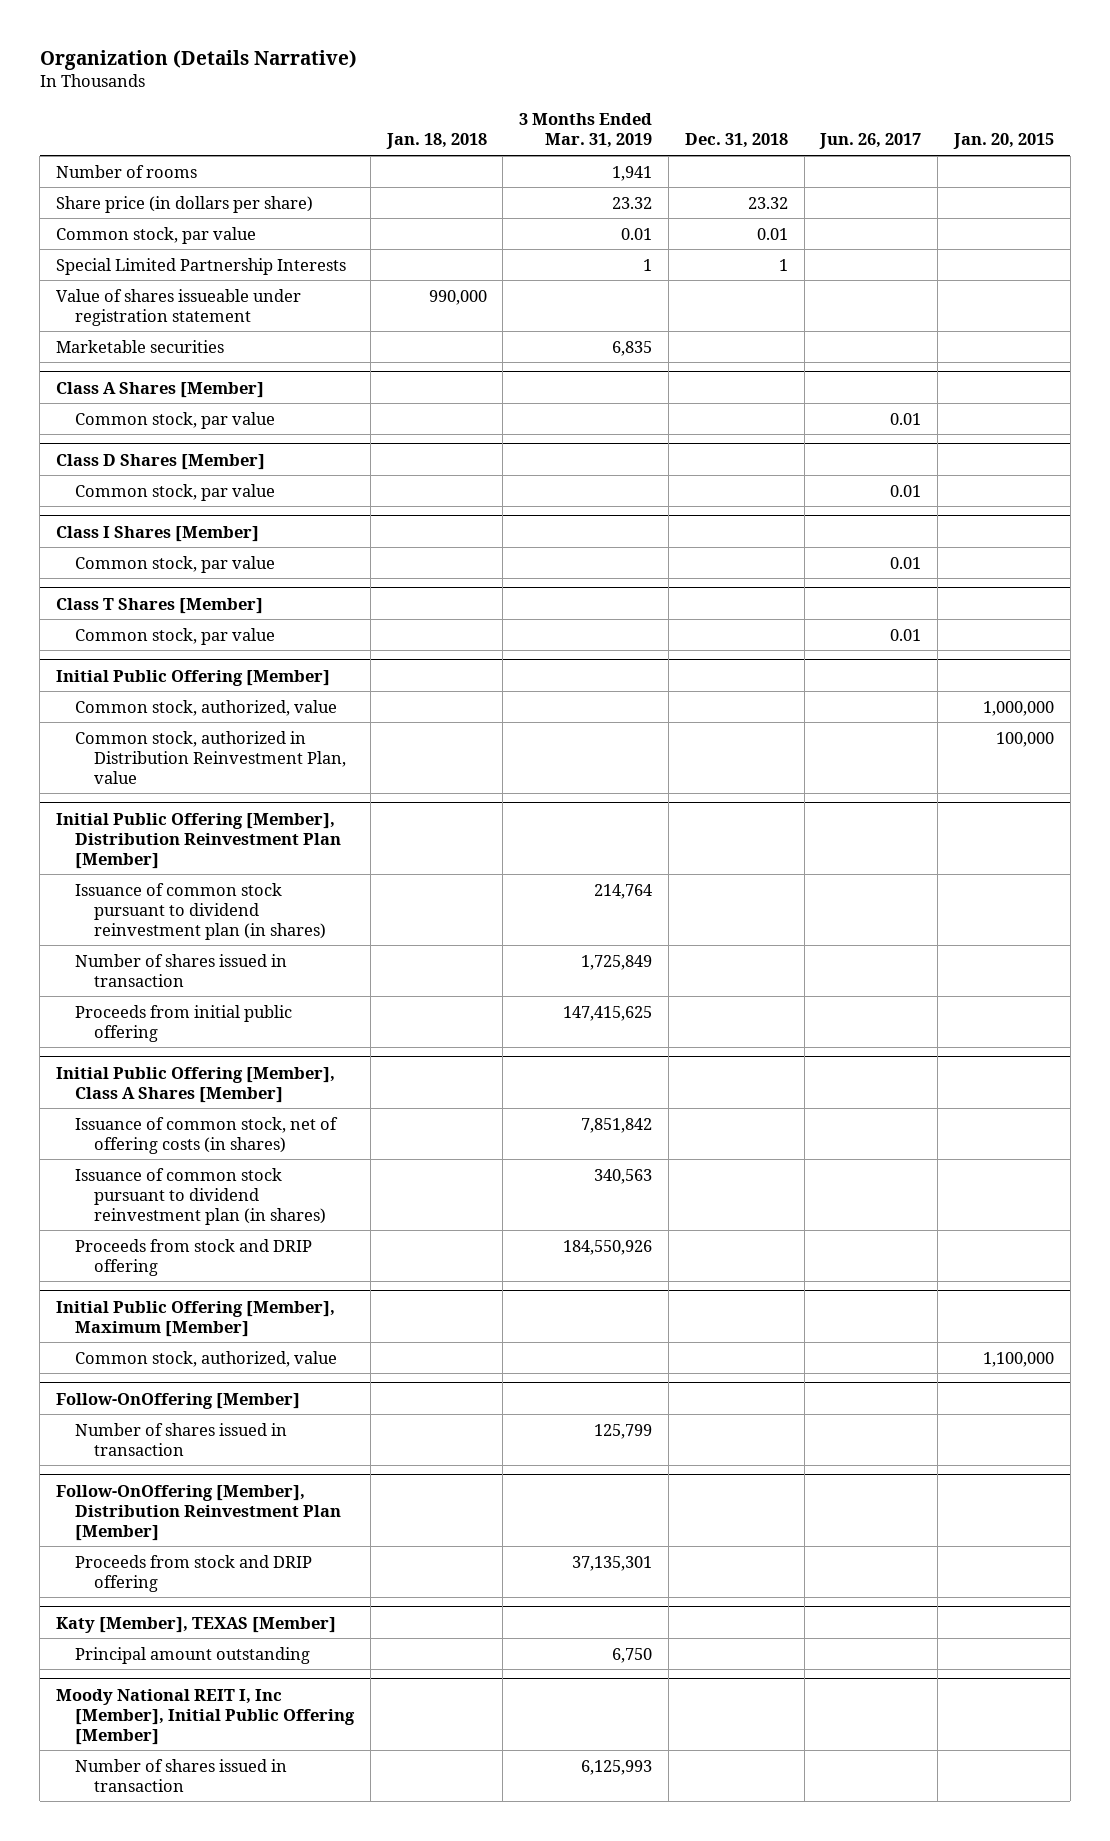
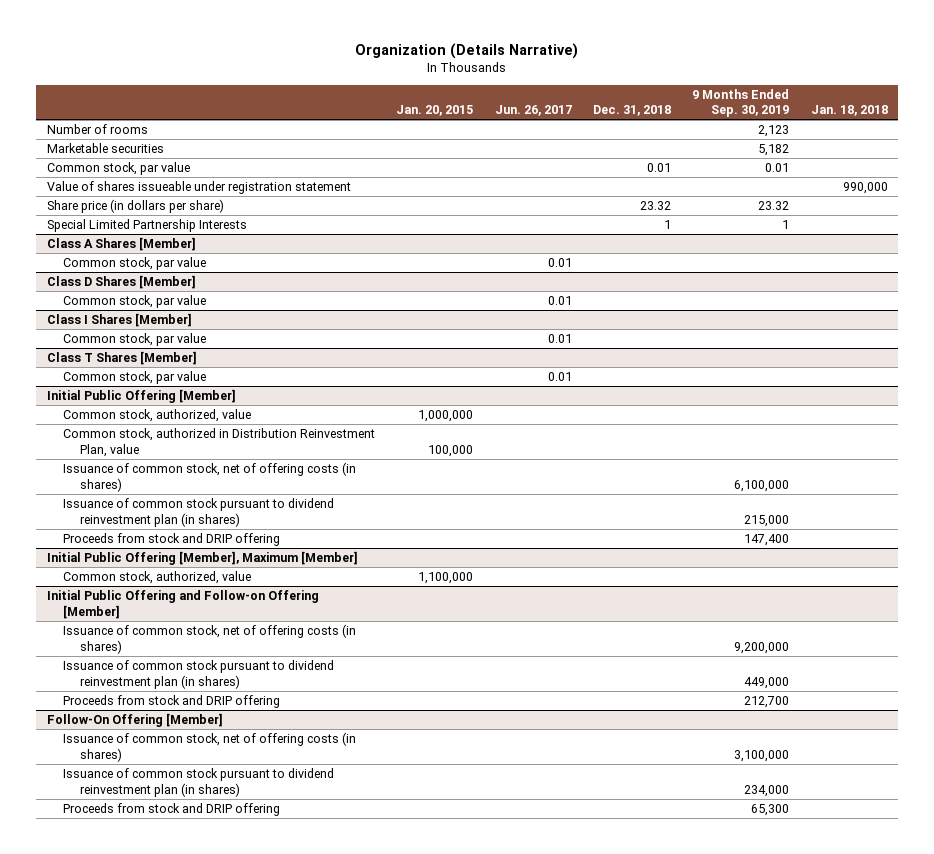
[519,113,653,149] 3 Months Ended Mar. 31, 2019 -> none
none -> [692,88,790,118] 9 Months Ended Sep. 30, 2019
[55,339,224,353] Marketable securities -> [46,142,164,153] Marketable securities
[55,195,313,213] Share price (in dollars per share) -> [46,198,224,213] Share price (in dollars per share)
[55,257,346,275] Special Limited Partnership Interests -> [46,218,247,232] Special Limited Partnership Interests
[55,812,342,869] Initial Public Offering [Member], Distribution Reinvestment Plan [Member] -> none
[75,882,327,940] Issuance of common stock pursuant to dividend reinvestment plan (in shares) -> none
[75,953,288,987] Number of shares issued in transaction -> none
[75,1004,293,1042] Proceeds from initial public offering -> none
[55,1066,335,1103] Initial Public Offering [Member], Class A Shares [Member] -> none
[75,1116,339,1154] Issuance of common stock, net of offering costs (in shares) -> none
[75,1167,327,1225] Issuance of common stock pursuant to dividend reinvestment plan (in shares) -> none
[75,1238,313,1276] Proceeds from stock and DRIP offering -> none
none -> [63,461,357,492] Issuance of common stock, net of offering costs (in shares)
none -> [63,497,335,527] Issuance of common stock pursuant to dividend reinvestment plan (in shares)
none -> [63,532,281,546] Proceeds from stock and DRIP offering
[75,1422,288,1456] Number of shares issued in transaction -> none
[55,1484,342,1541] Follow-OnOffering [Member], Distribution Reinvestment Plan [Member] -> none
[75,1554,313,1592] Proceeds from stock and DRIP offering -> none
[55,1616,336,1633] Katy [Member], TEXAS [Member] -> none
[75,1646,311,1664] Principal amount outstanding -> none
[55,1688,356,1745] Moody National REIT I, Inc [Member], Initial Public Offering [Member] -> none
[75,1758,288,1792] Number of shares issued in transaction -> none
none -> [46,589,319,619] Initial Public Offering and Follow-on Offering [Member]
none -> [63,623,357,654] Issuance of common stock, net of offering costs (in shares)
none -> [63,659,335,689] Issuance of common stock pursuant to dividend reinvestment plan (in shares)
none -> [63,694,281,708] Proceeds from stock and DRIP offering
[55,1392,300,1409] Follow-OnOffering [Member] -> [46,712,223,727] Follow-On Offering [Member]
none -> [63,731,357,762] Issuance of common stock, net of offering costs (in shares)
none -> [63,767,335,797] Issuance of common stock pursuant to dividend reinvestment plan (in shares)
none -> [63,802,281,816] Proceeds from stock and DRIP offering

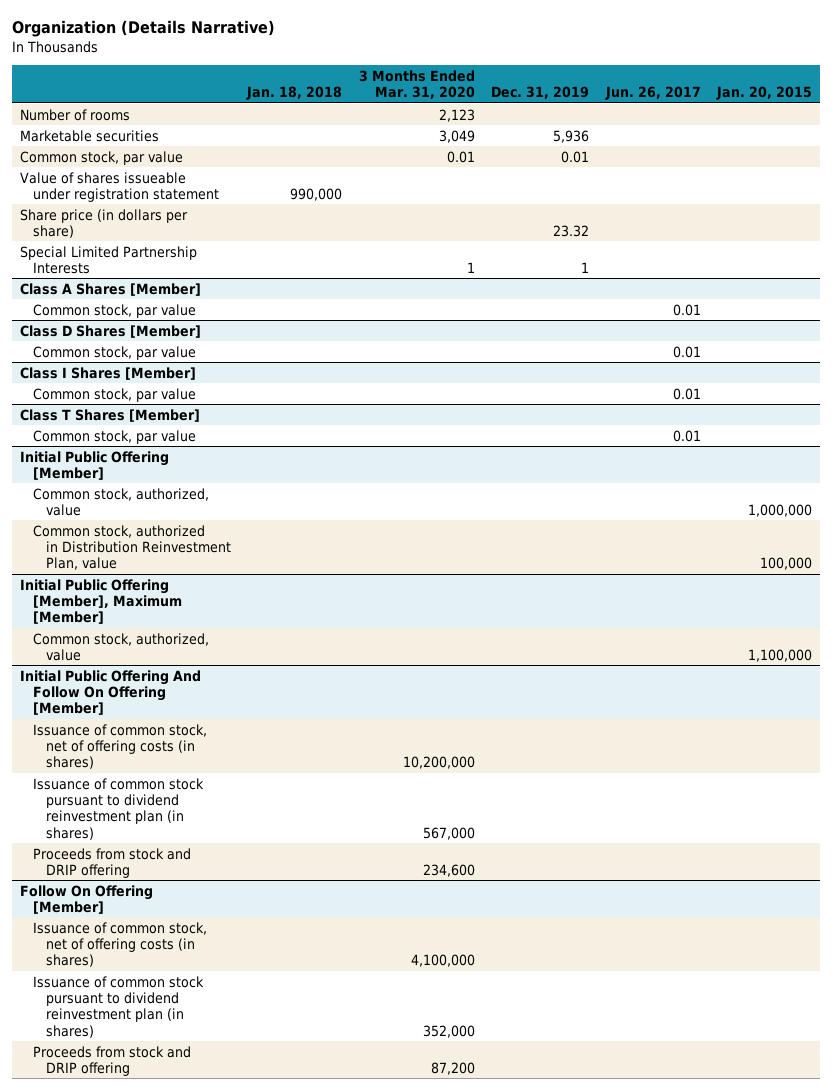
[593,105,672,117] Dec. 31, 2018 -> none
[692,88,790,118] 9 Months Ended Sep. 30, 2019 -> none
none -> [358,69,475,100] 3 Months Ended Mar. 31, 2020
none -> [491,86,590,100] Dec. 31, 2019
[63,461,357,492] Issuance of common stock, net of offering costs (in shares) -> none
[63,497,335,527] Issuance of common stock pursuant to dividend reinvestment plan (in shares) -> none
[63,532,281,546] Proceeds from stock and DRIP offering -> none
[46,589,319,619] Initial Public Offering and Follow-on Offering [Member] -> [19,669,201,716] Initial Public Offering And Follow On Offering [Member]
[46,712,223,727] Follow-On Offering [Member] -> [19,884,153,914] Follow On Offering [Member]

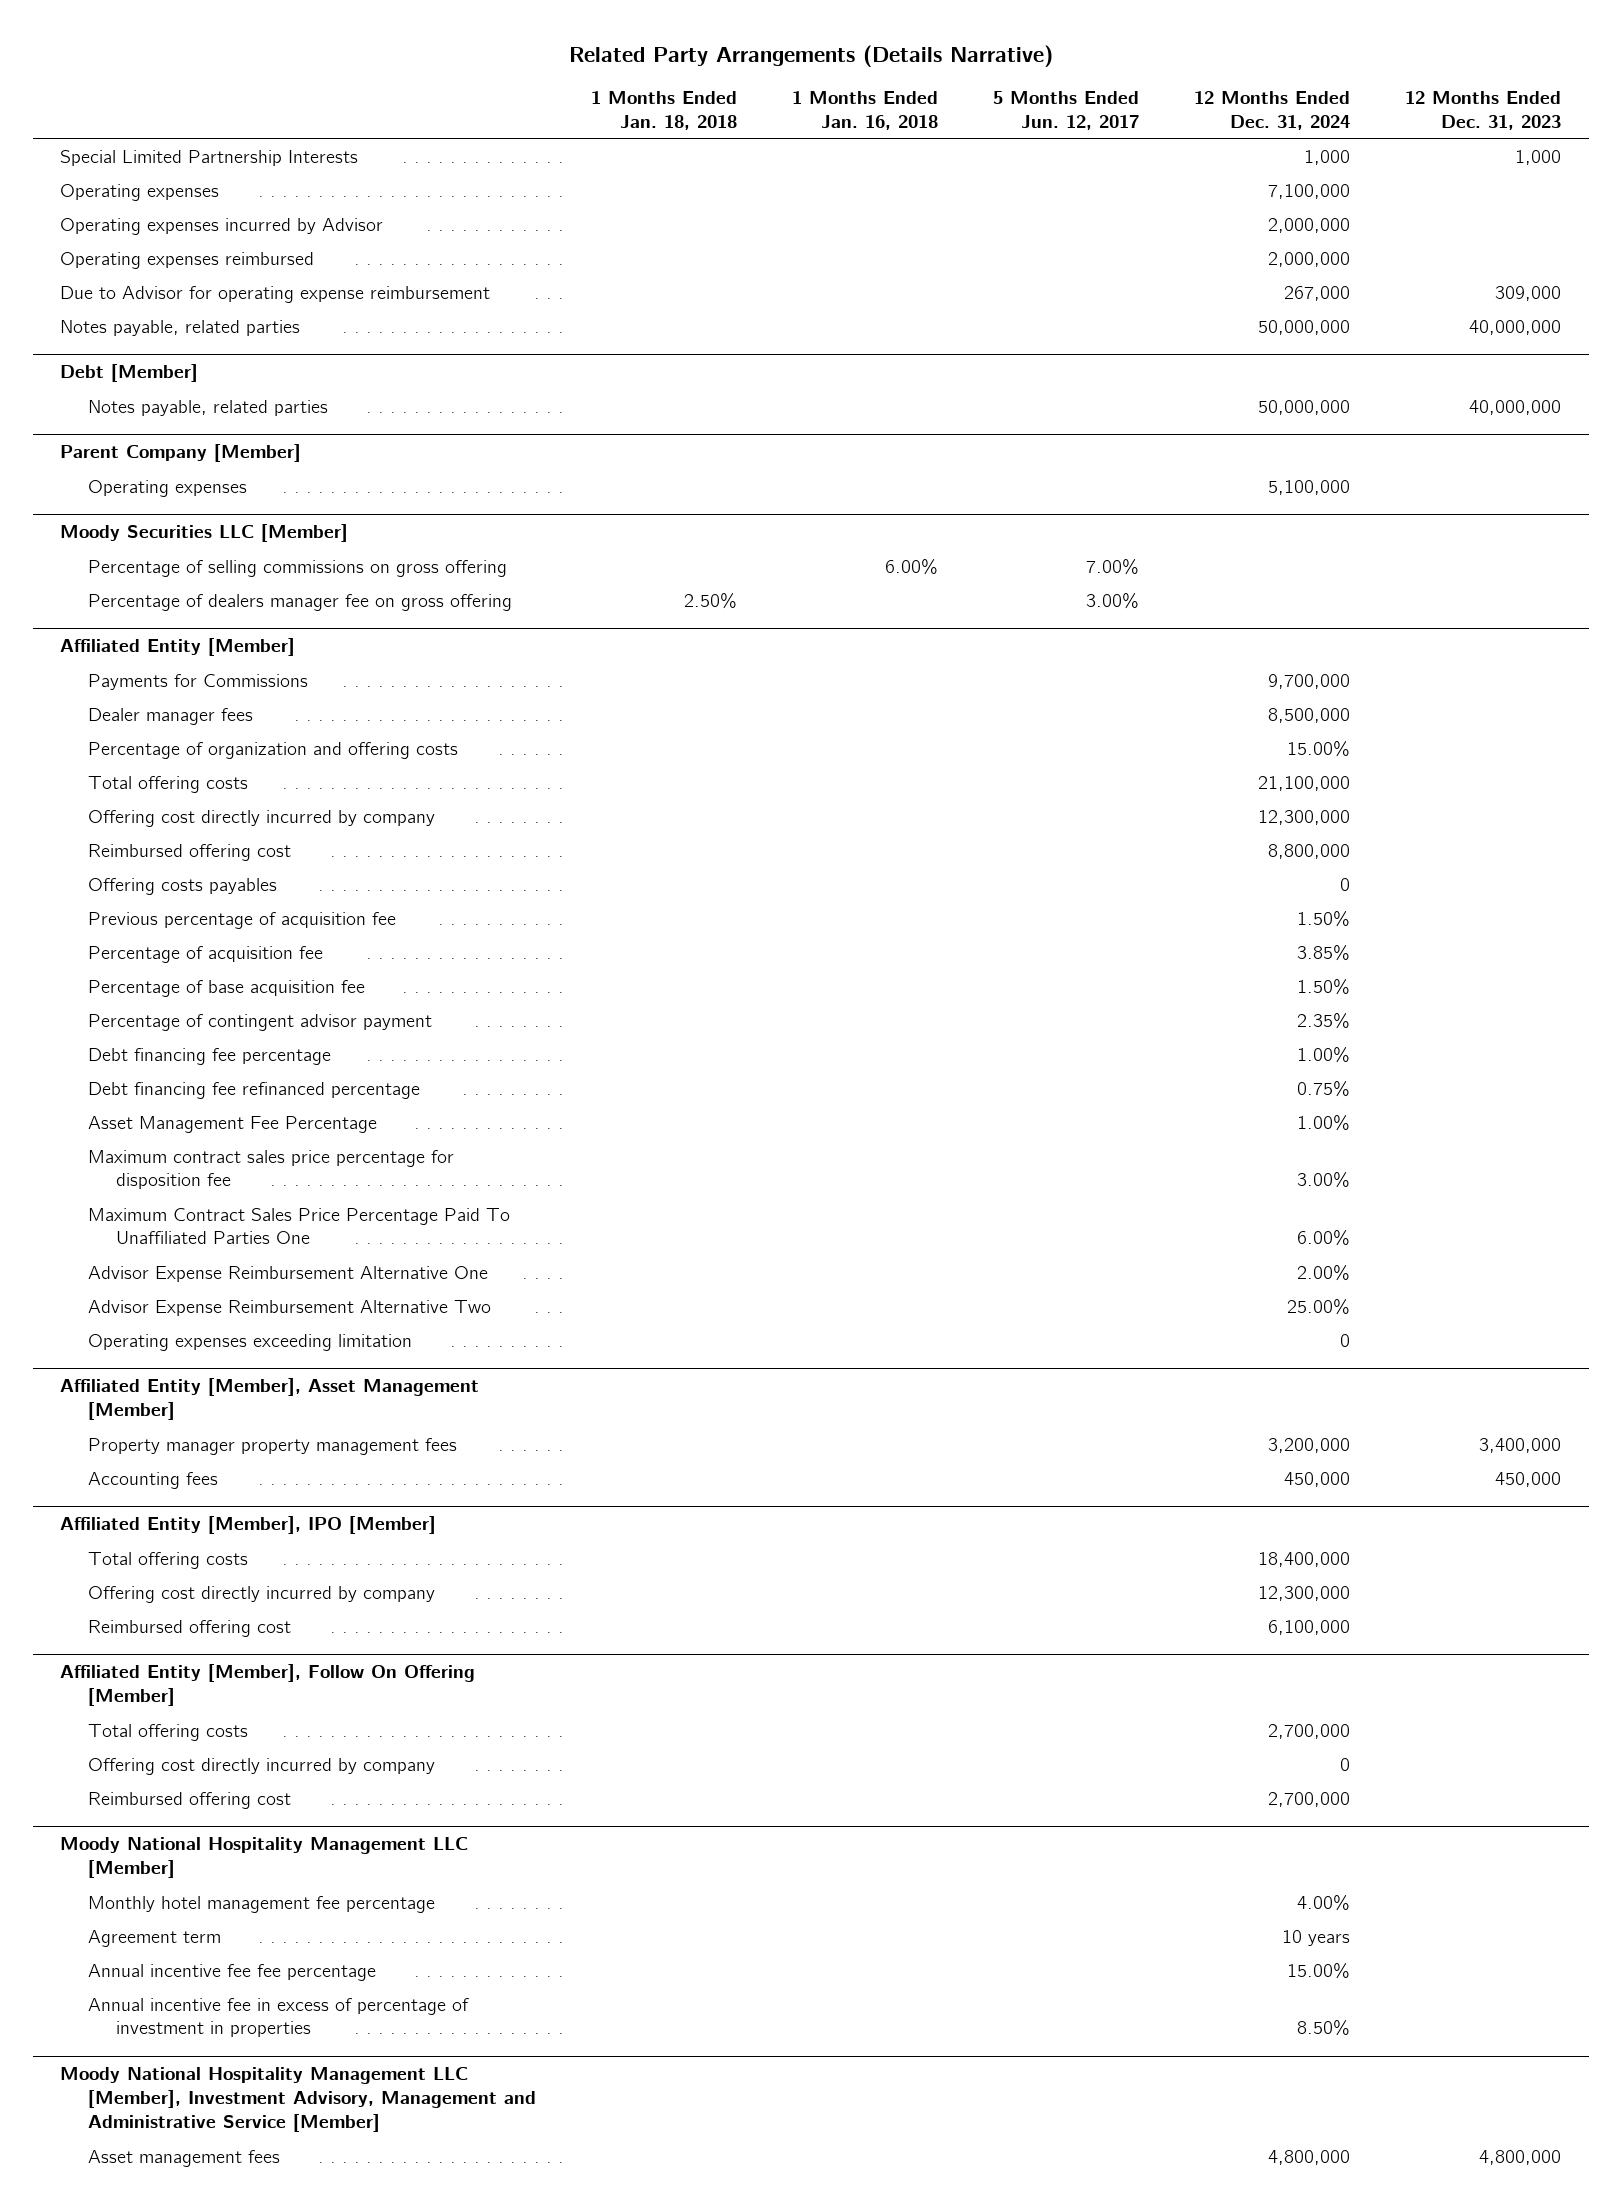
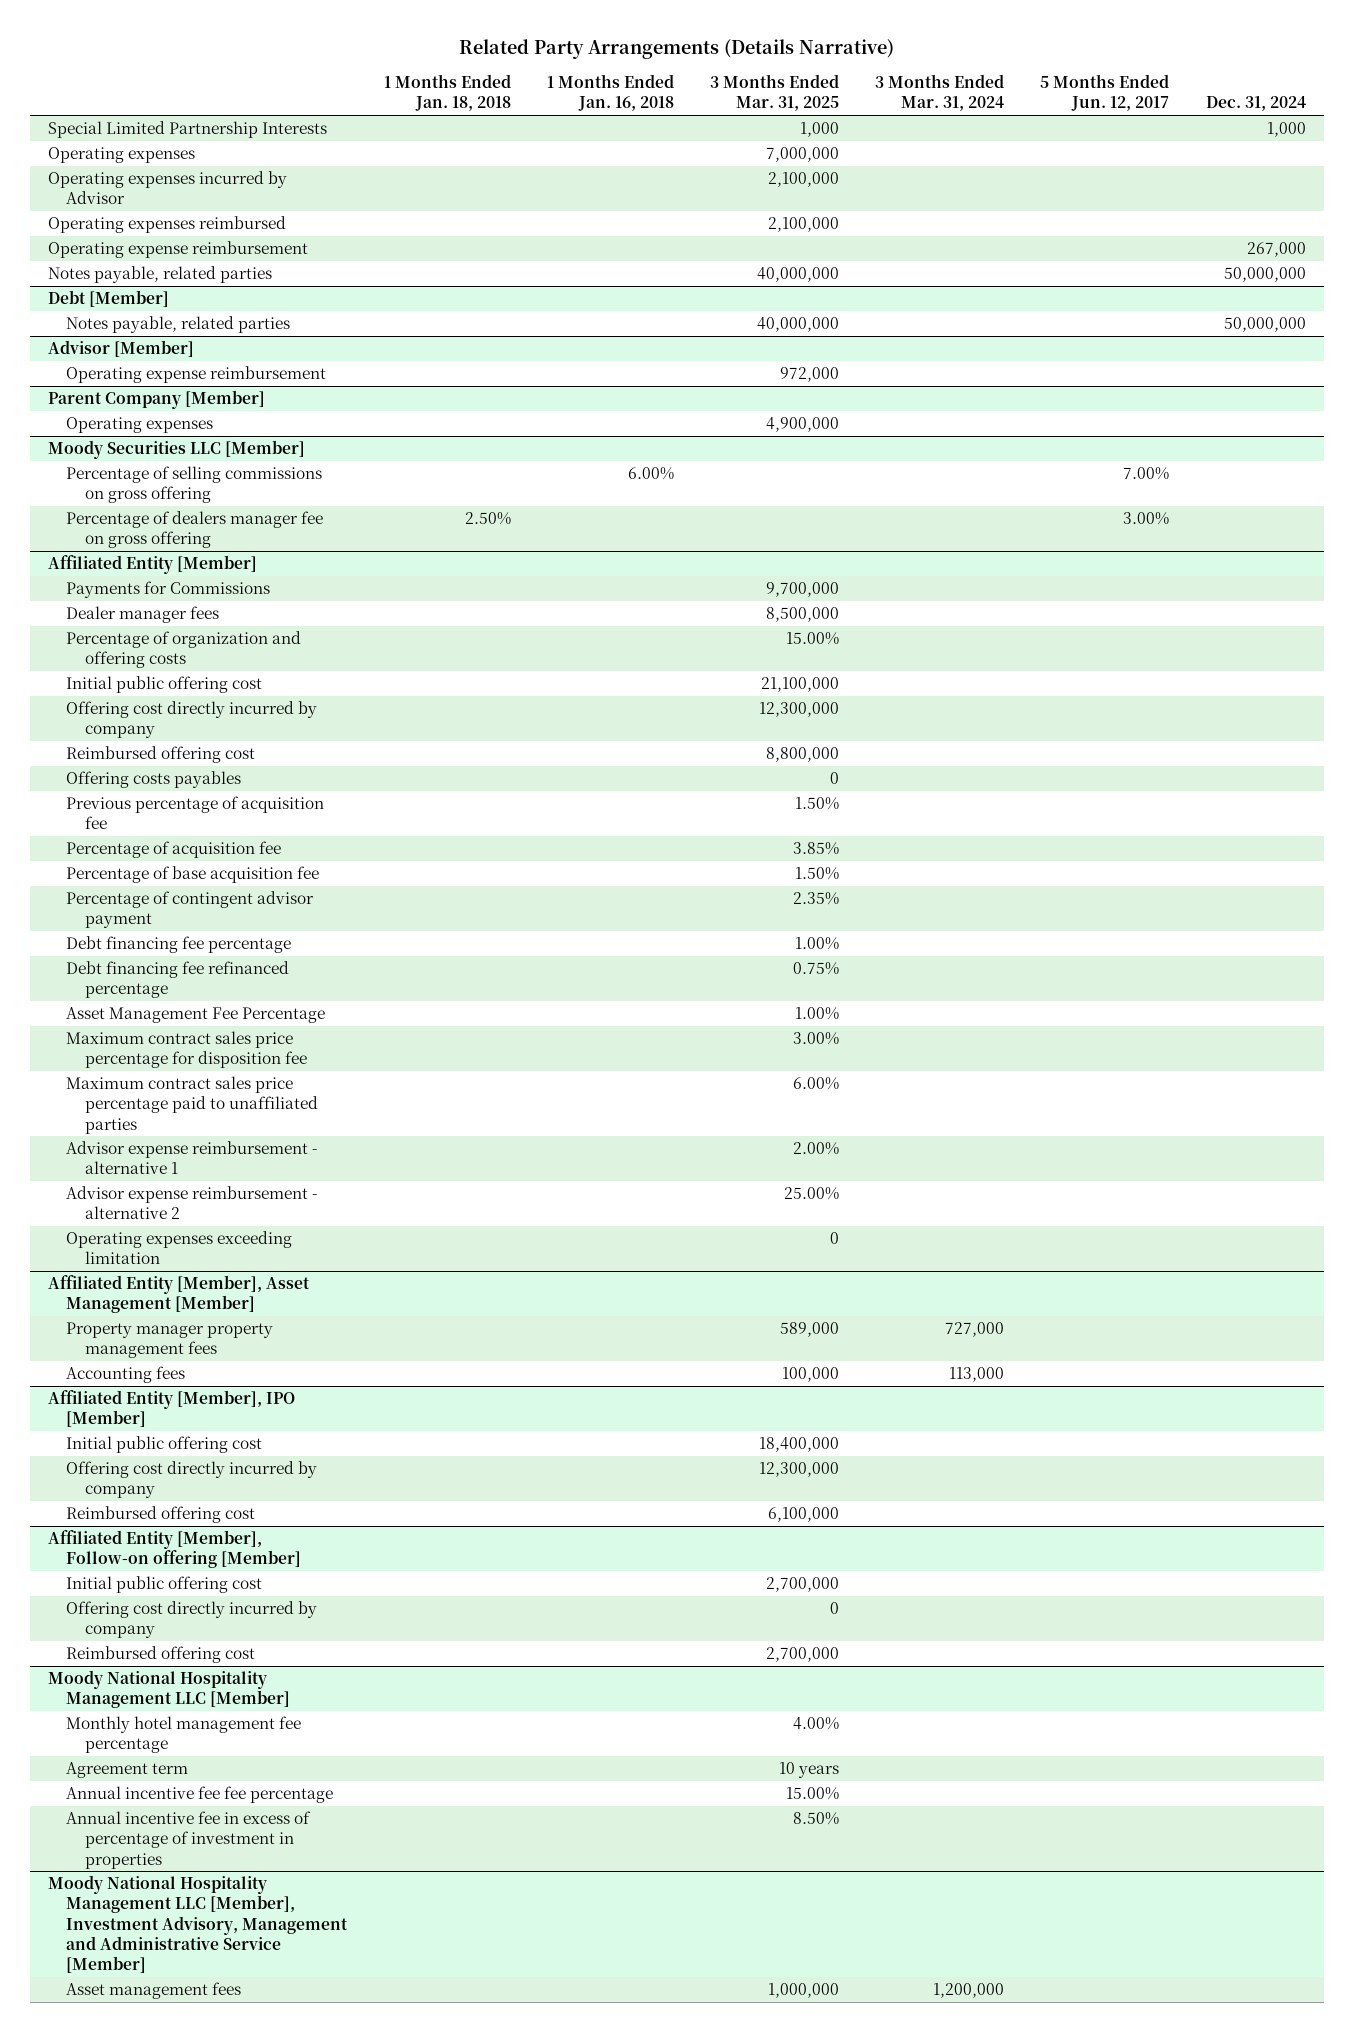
[1194,90,1351,130] 12 Months Ended Dec. 31, 2024 -> none
[1405,90,1562,130] 12 Months Ended Dec. 31, 2023 -> none
none -> [709,74,839,112] 3 Months Ended Mar. 31, 2025
none -> [875,74,1005,112] 3 Months Ended Mar. 31, 2024
none -> [1205,96,1306,112] Dec. 31, 2024
[60,285,491,303] Due to Advisor for operating expense reimbursement -> [48,241,309,259] Operating expense reimbursement
none -> [48,340,195,358] Advisor [Member]
none -> [66,366,327,384] Operating expense reimbursement
[88,775,249,793] Total offering costs -> [66,676,263,694] Initial public offering cost
[88,1207,511,1245] Maximum Contract Sales Price Percentage Paid To Unaffiliated Parties One -> [66,1076,318,1134] Maximum contract sales price percentage paid to unaffiliated parties
[88,1265,489,1282] Advisor Expense Reimbursement Alternative One -> [66,1141,318,1175] Advisor expense reimbursement - alternative 1
[88,1299,492,1316] Advisor Expense Reimbursement Alternative Two -> [66,1186,318,1220] Advisor expense reimbursement - alternative 2
[88,1551,249,1569] Total offering costs -> [66,1436,263,1454] Initial public offering cost
[60,1664,476,1707] Affiliated Entity [Member], Follow On Offering [Member] -> [48,1530,302,1569] Affiliated Entity [Member], Follow-on offering [Member]
[88,1723,249,1741] Total offering costs -> [66,1576,263,1594] Initial public offering cost

